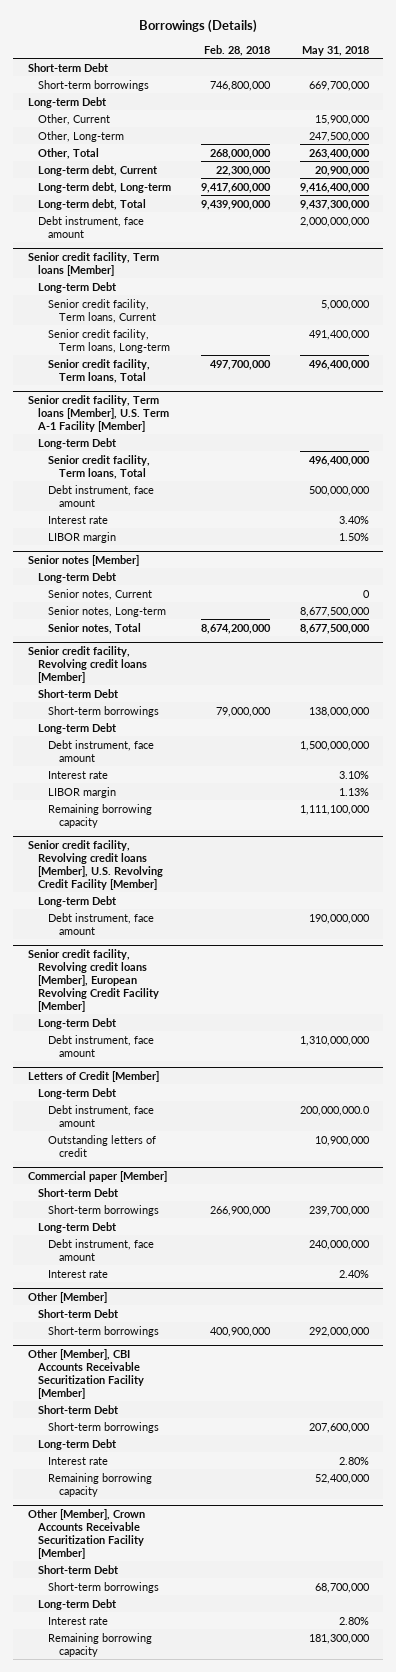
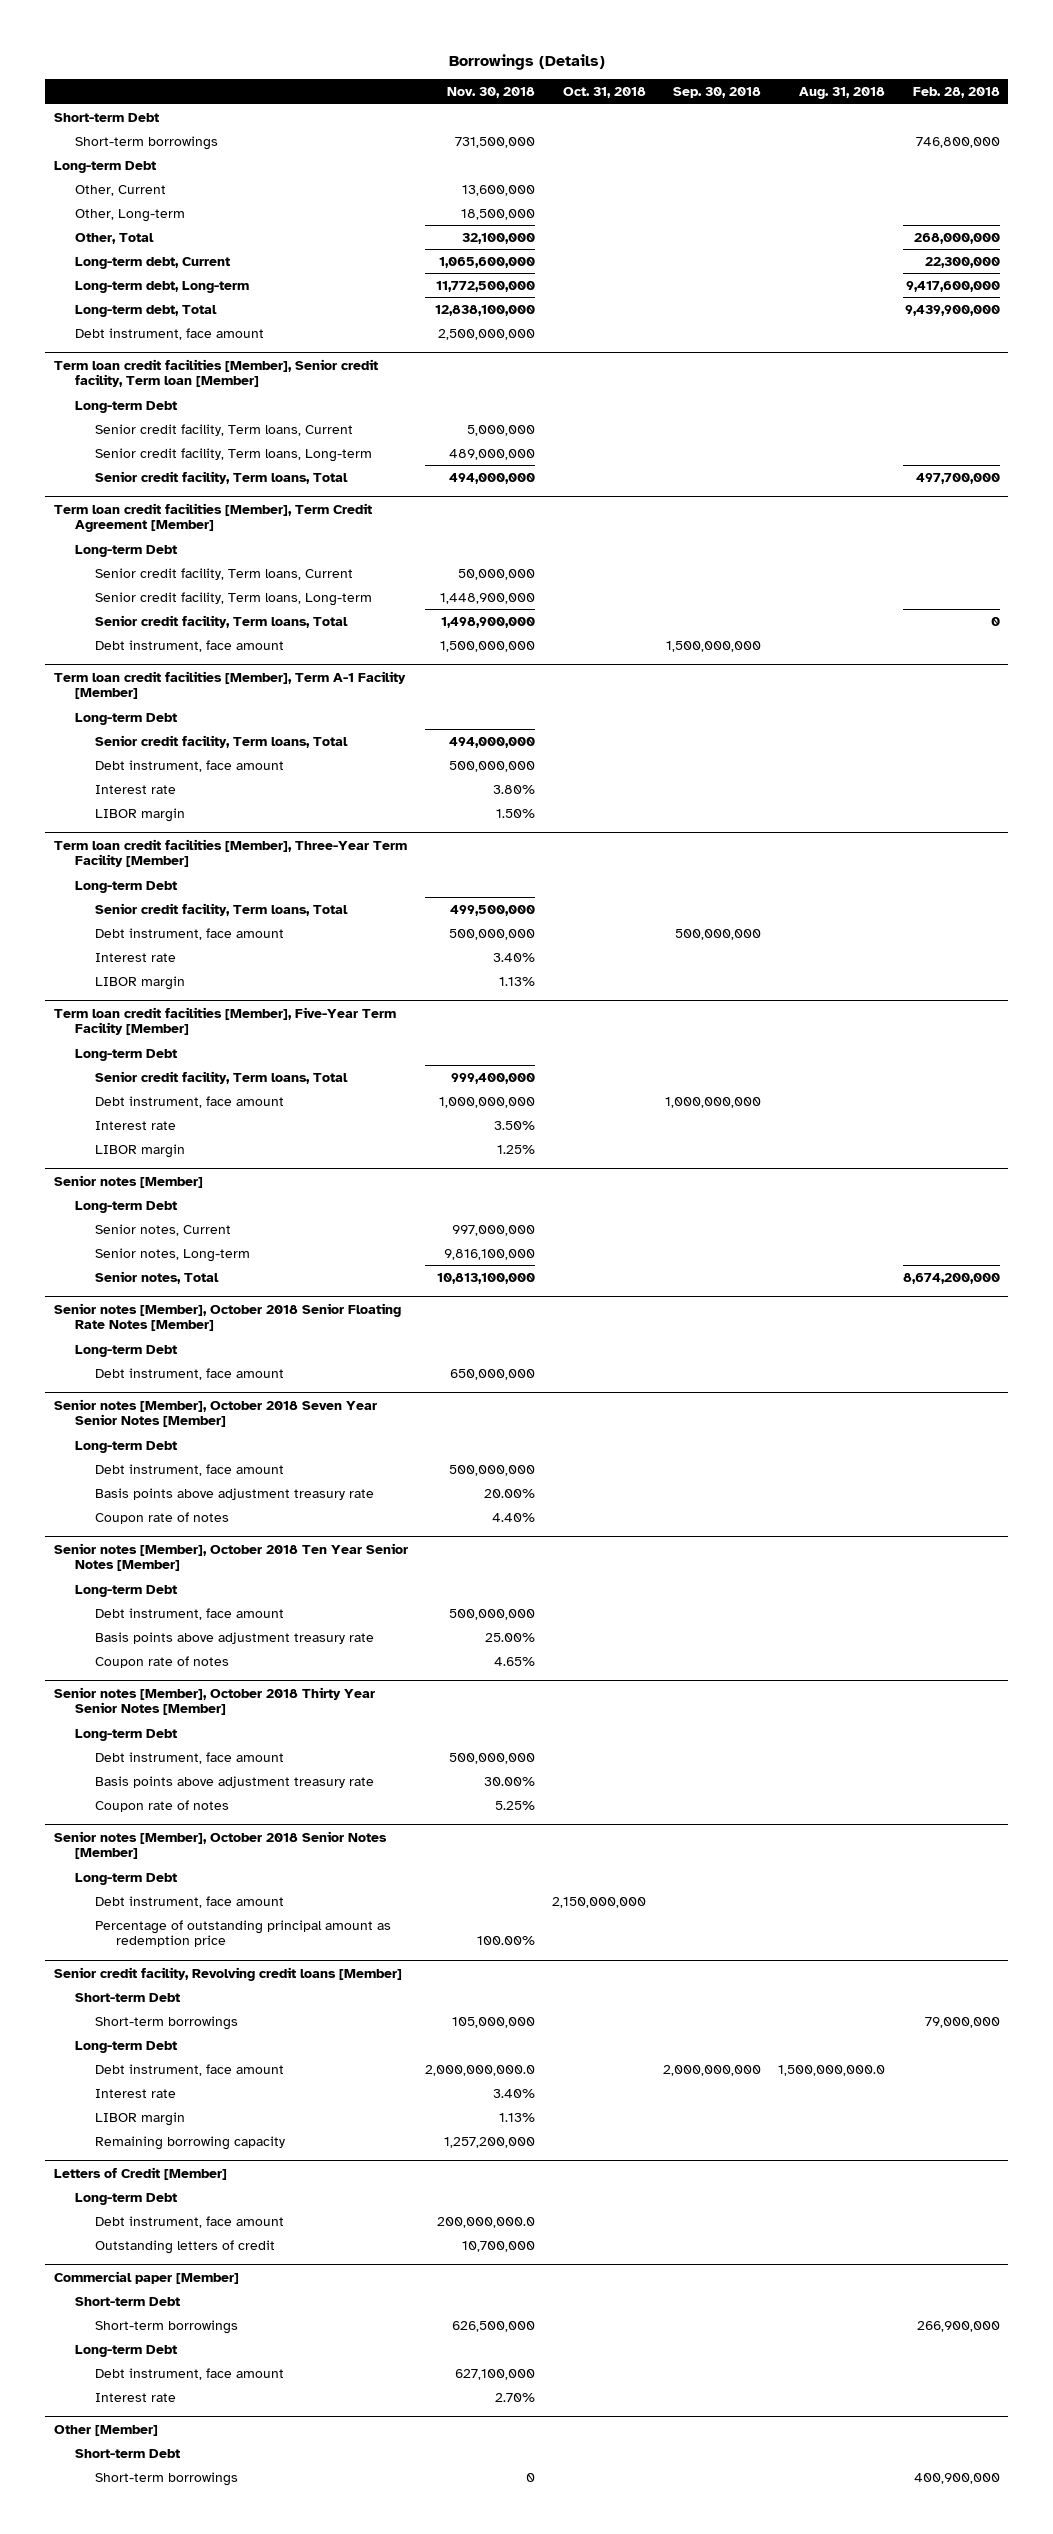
[301,45,369,56] May 31, 2018 -> none
none -> [446,86,535,98] Nov. 30, 2018
none -> [563,86,647,98] Oct. 31, 2018
none -> [673,86,762,98] Sep. 30, 2018
none -> [799,86,886,99] Aug. 31, 2018
[27,252,159,277] Senior credit facility, Term loans [Member] -> [53,358,378,388] Term loan credit facilities [Member], Senior credit facility, Term loan [Member]
none -> [53,502,372,533] Term loan credit facilities [Member], Term Credit Agreement [Member]
none -> [74,544,177,557] Long-term Debt
none -> [95,567,354,580] Senior credit facility, Term loans, Current
none -> [95,591,373,606] Senior credit facility, Term loans, Long-term
none -> [95,614,349,628] Senior credit facility, Term loans, Total
none -> [95,639,285,652] Debt instrument, face amount
[27,395,169,433] Senior credit facility, Term loans [Member], U.S. Term A-1 Facility [Member] -> [53,670,406,700] Term loan credit facilities [Member], Term A-1 Facility [Member]
none -> [53,838,407,868] Term loan credit facilities [Member], Three-Year Term Facility [Member]
none -> [74,880,177,893] Long-term Debt
none -> [95,902,349,916] Senior credit facility, Term loans, Total
none -> [95,927,285,940] Debt instrument, face amount
none -> [95,952,177,962] Interest rate
none -> [95,975,186,990] LIBOR margin
none -> [53,1006,396,1036] Term loan credit facilities [Member], Five-Year Term Facility [Member]
none -> [74,1048,177,1061] Long-term Debt
none -> [95,1070,349,1084] Senior credit facility, Term loans, Total
none -> [95,1095,285,1108] Debt instrument, face amount
none -> [95,1120,177,1130] Interest rate
none -> [95,1143,186,1158] LIBOR margin
none -> [53,1302,401,1332] Senior notes [Member], October 2018 Senior Floating Rate Notes [Member]
none -> [74,1344,177,1357] Long-term Debt
none -> [95,1367,285,1380] Debt instrument, face amount
none -> [53,1398,377,1428] Senior notes [Member], October 2018 Seven Year Senior Notes [Member]
none -> [74,1440,177,1453] Long-term Debt
none -> [95,1463,285,1476] Debt instrument, face amount
none -> [95,1487,375,1500] Basis points above adjustment treasury rate
none -> [95,1511,230,1524] Coupon rate of notes
none -> [53,1542,408,1572] Senior notes [Member], October 2018 Ten Year Senior Notes [Member]
none -> [74,1584,177,1597] Long-term Debt
none -> [95,1607,285,1620] Debt instrument, face amount
none -> [95,1631,375,1644] Basis points above adjustment treasury rate
none -> [95,1655,230,1668] Coupon rate of notes
none -> [53,1686,375,1716] Senior notes [Member], October 2018 Thirty Year Senior Notes [Member]
none -> [74,1728,177,1741] Long-term Debt
none -> [95,1751,285,1764] Debt instrument, face amount
none -> [95,1775,375,1788] Basis points above adjustment treasury rate
none -> [95,1799,230,1812] Coupon rate of notes
none -> [53,1830,387,1860] Senior notes [Member], October 2018 Senior Notes [Member]
none -> [74,1872,177,1885] Long-term Debt
none -> [95,1895,285,1908] Debt instrument, face amount
none -> [95,1919,392,1948] Percentage of outstanding principal amount as redemption price
[27,840,163,891] Senior credit facility, Revolving credit loans [Member], U.S. Revolving Credit Facility [Member] -> none
[37,895,117,907] Long-term Debt -> none
[48,912,155,935] Debt instrument, face amount -> none
[27,949,159,1013] Senior credit facility, Revolving credit loans [Member], European Revolving Credit Facility [Member] -> none
[37,1017,117,1029] Long-term Debt -> none
[48,1034,155,1057] Debt instrument, face amount -> none
[27,1349,144,1400] Other [Member], CBI Accounts Receivable Securitization Facility [Member] -> none
[37,1404,119,1414] Short-term Debt -> none
[48,1421,160,1433] Short-term borrowings -> none
[37,1438,117,1450] Long-term Debt -> none
[48,1456,109,1465] Interest rate -> none
[48,1472,153,1497] Remaining borrowing capacity -> none
[27,1509,145,1560] Other [Member], Crown Accounts Receivable Securitization Facility [Member] -> none
[37,1564,119,1574] Short-term Debt -> none
[48,1581,160,1593] Short-term borrowings -> none
[37,1598,117,1610] Long-term Debt -> none
[48,1616,109,1625] Interest rate -> none
[48,1632,153,1657] Remaining borrowing capacity -> none

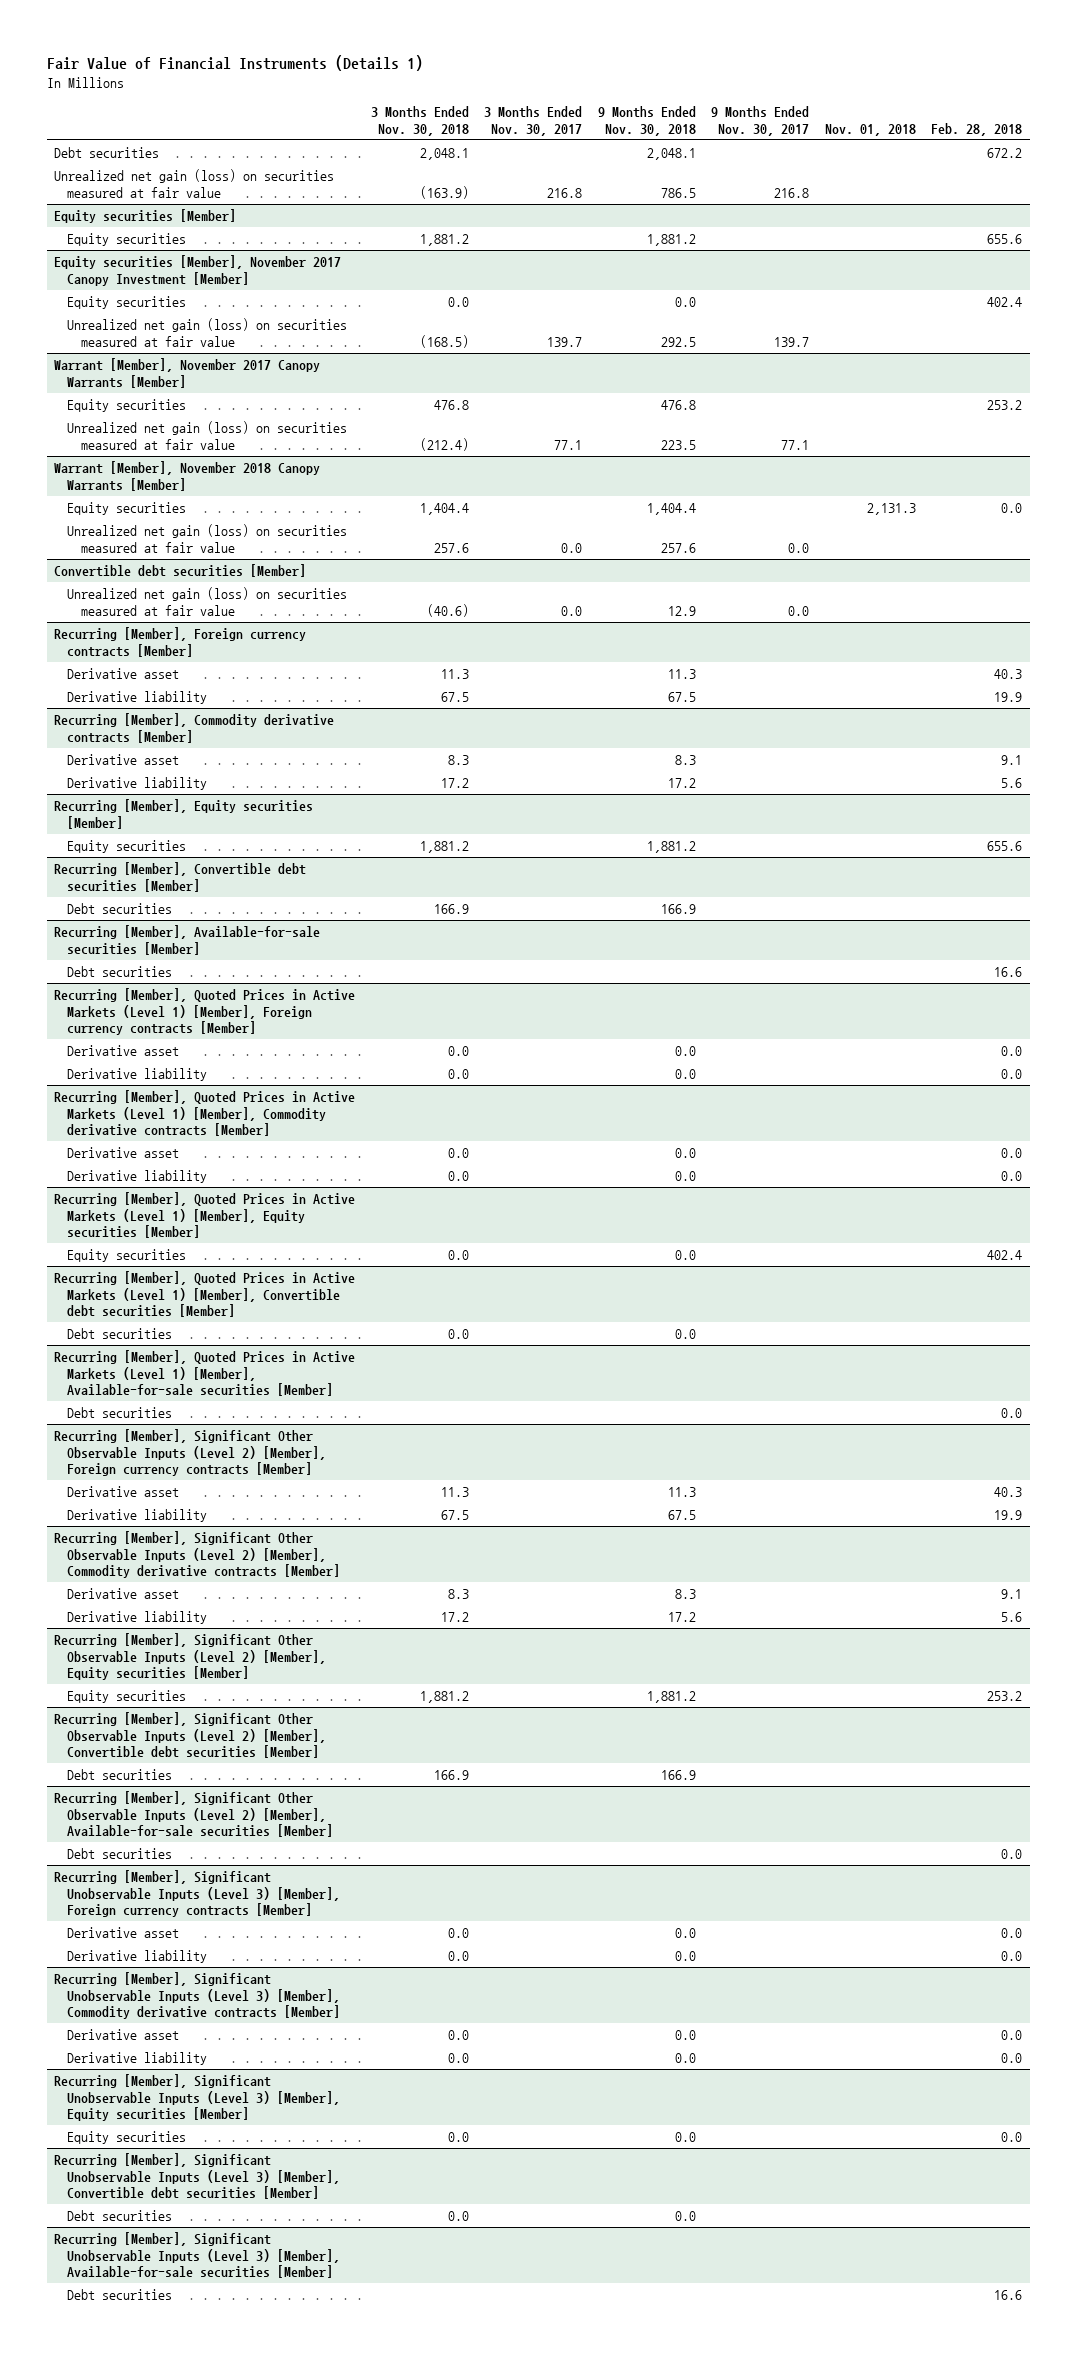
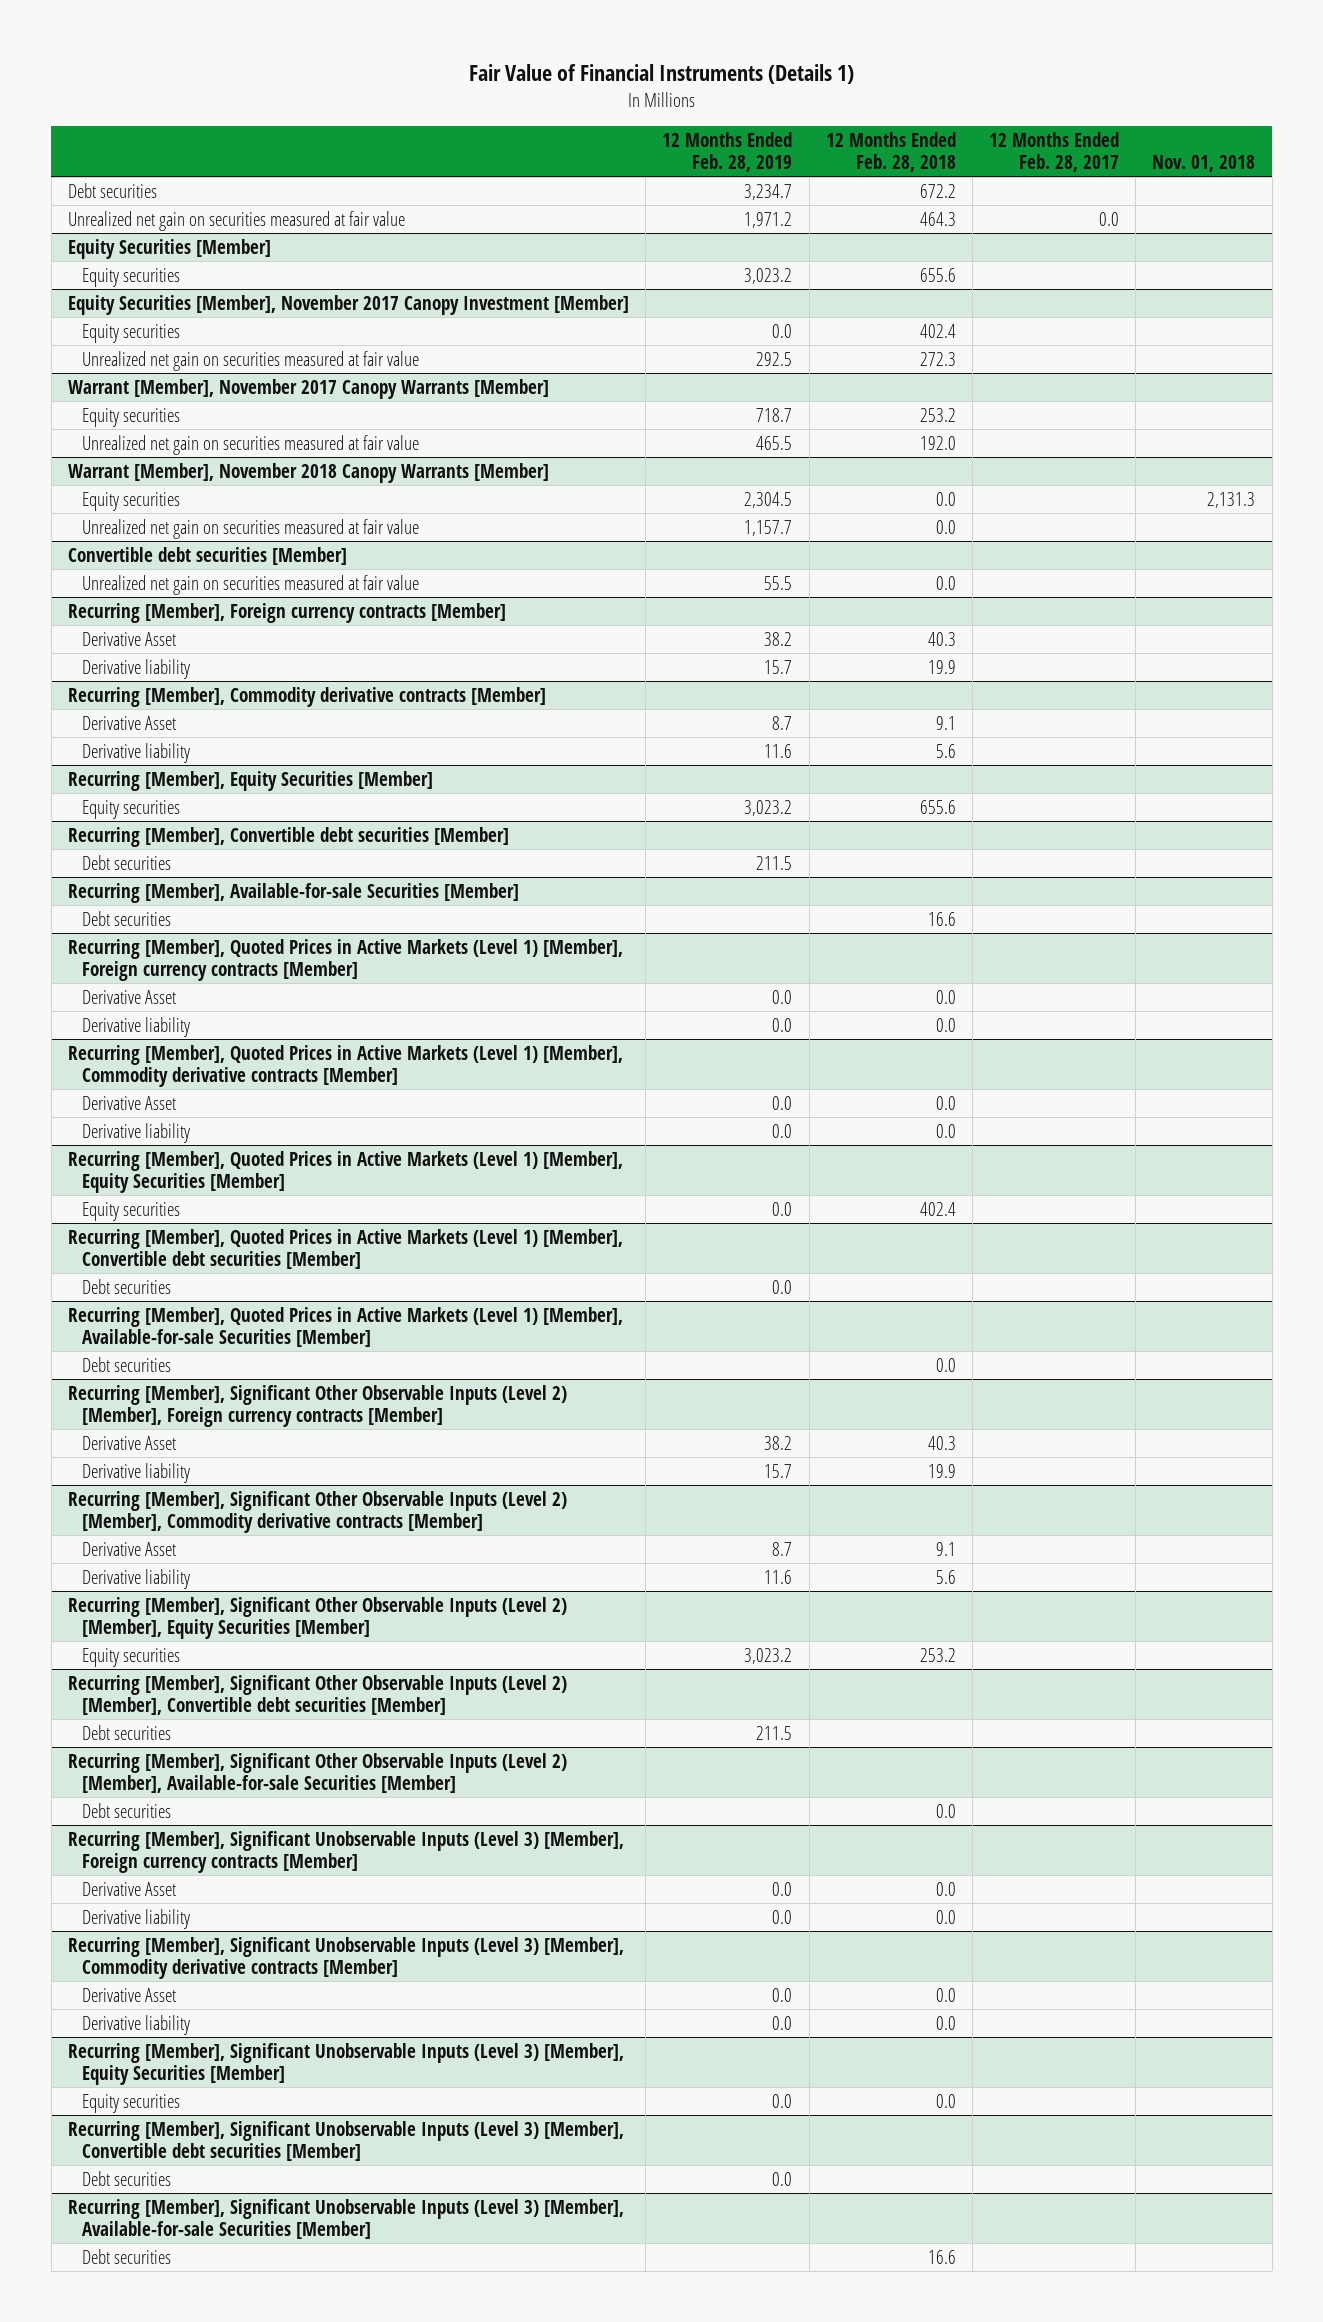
[370,106,469,136] 3 Months Ended Nov. 30, 2018 -> none
[484,106,583,136] 3 Months Ended Nov. 30, 2017 -> none
[597,106,696,136] 9 Months Ended Nov. 30, 2018 -> none
[711,106,810,136] 9 Months Ended Nov. 30, 2017 -> none
[931,122,1023,136] Feb. 28, 2018 -> none
none -> [662,131,793,172] 12 Months Ended Feb. 28, 2019
none -> [825,131,956,172] 12 Months Ended Feb. 28, 2018
none -> [989,131,1120,172] 12 Months Ended Feb. 28, 2017
[54,168,335,198] Unrealized net gain (loss) on securities measured at fair value -> [68,210,406,231] Unrealized net gain on securities measured at fair value
[54,208,237,223] Equity securities [Member] -> [68,238,272,259] Equity Securities [Member]
[54,254,342,286] Equity securities [Member], November 2017 Canopy Investment [Member] -> [68,294,630,315] Equity Securities [Member], November 2017 Canopy Investment [Member]
[67,317,348,347] Unrealized net gain (loss) on securities measured at fair value -> [81,350,419,371] Unrealized net gain on securities measured at fair value
[67,420,348,450] Unrealized net gain (loss) on securities measured at fair value -> [81,434,419,455] Unrealized net gain on securities measured at fair value
[67,523,348,553] Unrealized net gain (loss) on securities measured at fair value -> [81,518,419,539] Unrealized net gain on securities measured at fair value
[67,586,348,616] Unrealized net gain (loss) on securities measured at fair value -> [81,574,419,595] Unrealized net gain on securities measured at fair value
[67,667,180,679] Derivative asset -> [81,631,176,646] Derivative Asset
[67,753,180,765] Derivative asset -> [81,715,176,730] Derivative Asset
[54,798,314,829] Recurring [Member], Equity securities [Member] -> [68,770,434,791] Recurring [Member], Equity Securities [Member]
[54,924,321,955] Recurring [Member], Available-for-sale securities [Member] -> [68,882,520,903] Recurring [Member], Available-for-sale Securities [Member]
[67,1044,180,1056] Derivative asset -> [81,989,176,1004] Derivative Asset
[67,1146,180,1158] Derivative asset -> [81,1095,176,1110] Derivative Asset
[54,1191,356,1239] Recurring [Member], Quoted Prices in Active Markets (Level 1) [Member], Equity securities [Member] -> [68,1150,624,1194] Recurring [Member], Quoted Prices in Active Markets (Level 1) [Member], Equity Securities [Member]
[54,1349,356,1397] Recurring [Member], Quoted Prices in Active Markets (Level 1) [Member], Available-for-sale securities [Member] -> [68,1306,624,1348] Recurring [Member], Quoted Prices in Active Markets (Level 1) [Member], Available-for-sale Securities [Member]
[67,1485,180,1497] Derivative asset -> [81,1435,176,1450] Derivative Asset
[67,1587,180,1599] Derivative asset -> [81,1541,176,1556] Derivative Asset
[54,1632,327,1681] Recurring [Member], Significant Other Observable Inputs (Level 2) [Member], Equity securities [Member] -> [68,1596,568,1640] Recurring [Member], Significant Other Observable Inputs (Level 2) [Member], Equity Securities [Member]
[54,1790,334,1838] Recurring [Member], Significant Other Observable Inputs (Level 2) [Member], Available-for-sale securities [Member] -> [68,1752,568,1794] Recurring [Member], Significant Other Observable Inputs (Level 2) [Member], Available-for-sale Securities [Member]
[67,1926,180,1938] Derivative asset -> [81,1881,176,1896] Derivative Asset
[67,2028,180,2040] Derivative asset -> [81,1987,176,2002] Derivative Asset
[54,2073,341,2122] Recurring [Member], Significant Unobservable Inputs (Level 3) [Member], Equity securities [Member] -> [68,2042,625,2086] Recurring [Member], Significant Unobservable Inputs (Level 3) [Member], Equity Securities [Member]
[54,2231,341,2279] Recurring [Member], Significant Unobservable Inputs (Level 3) [Member], Available-for-sale securities [Member] -> [68,2198,625,2240] Recurring [Member], Significant Unobservable Inputs (Level 3) [Member], Available-for-sale Securities [Member]

